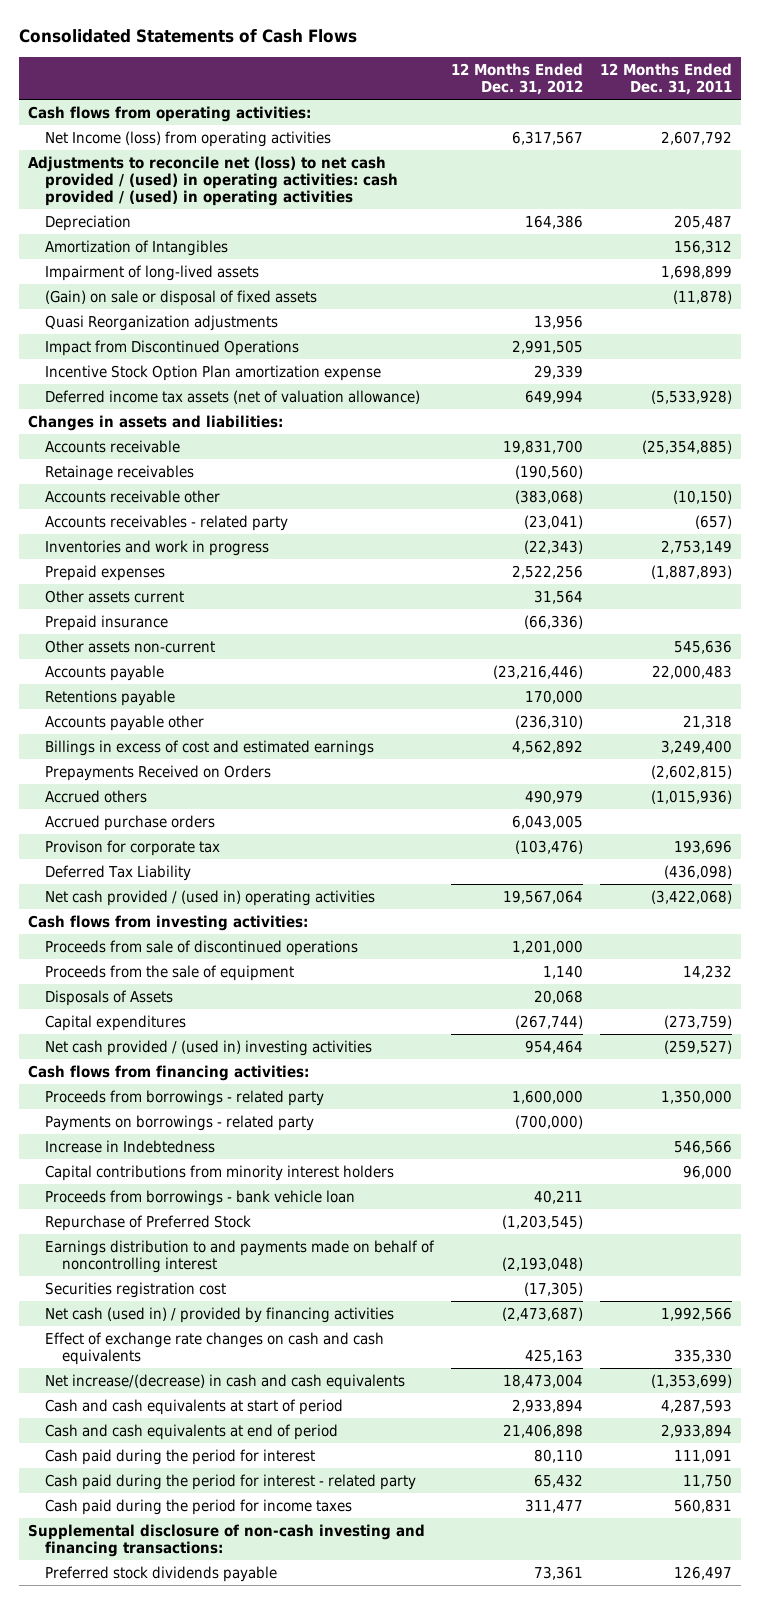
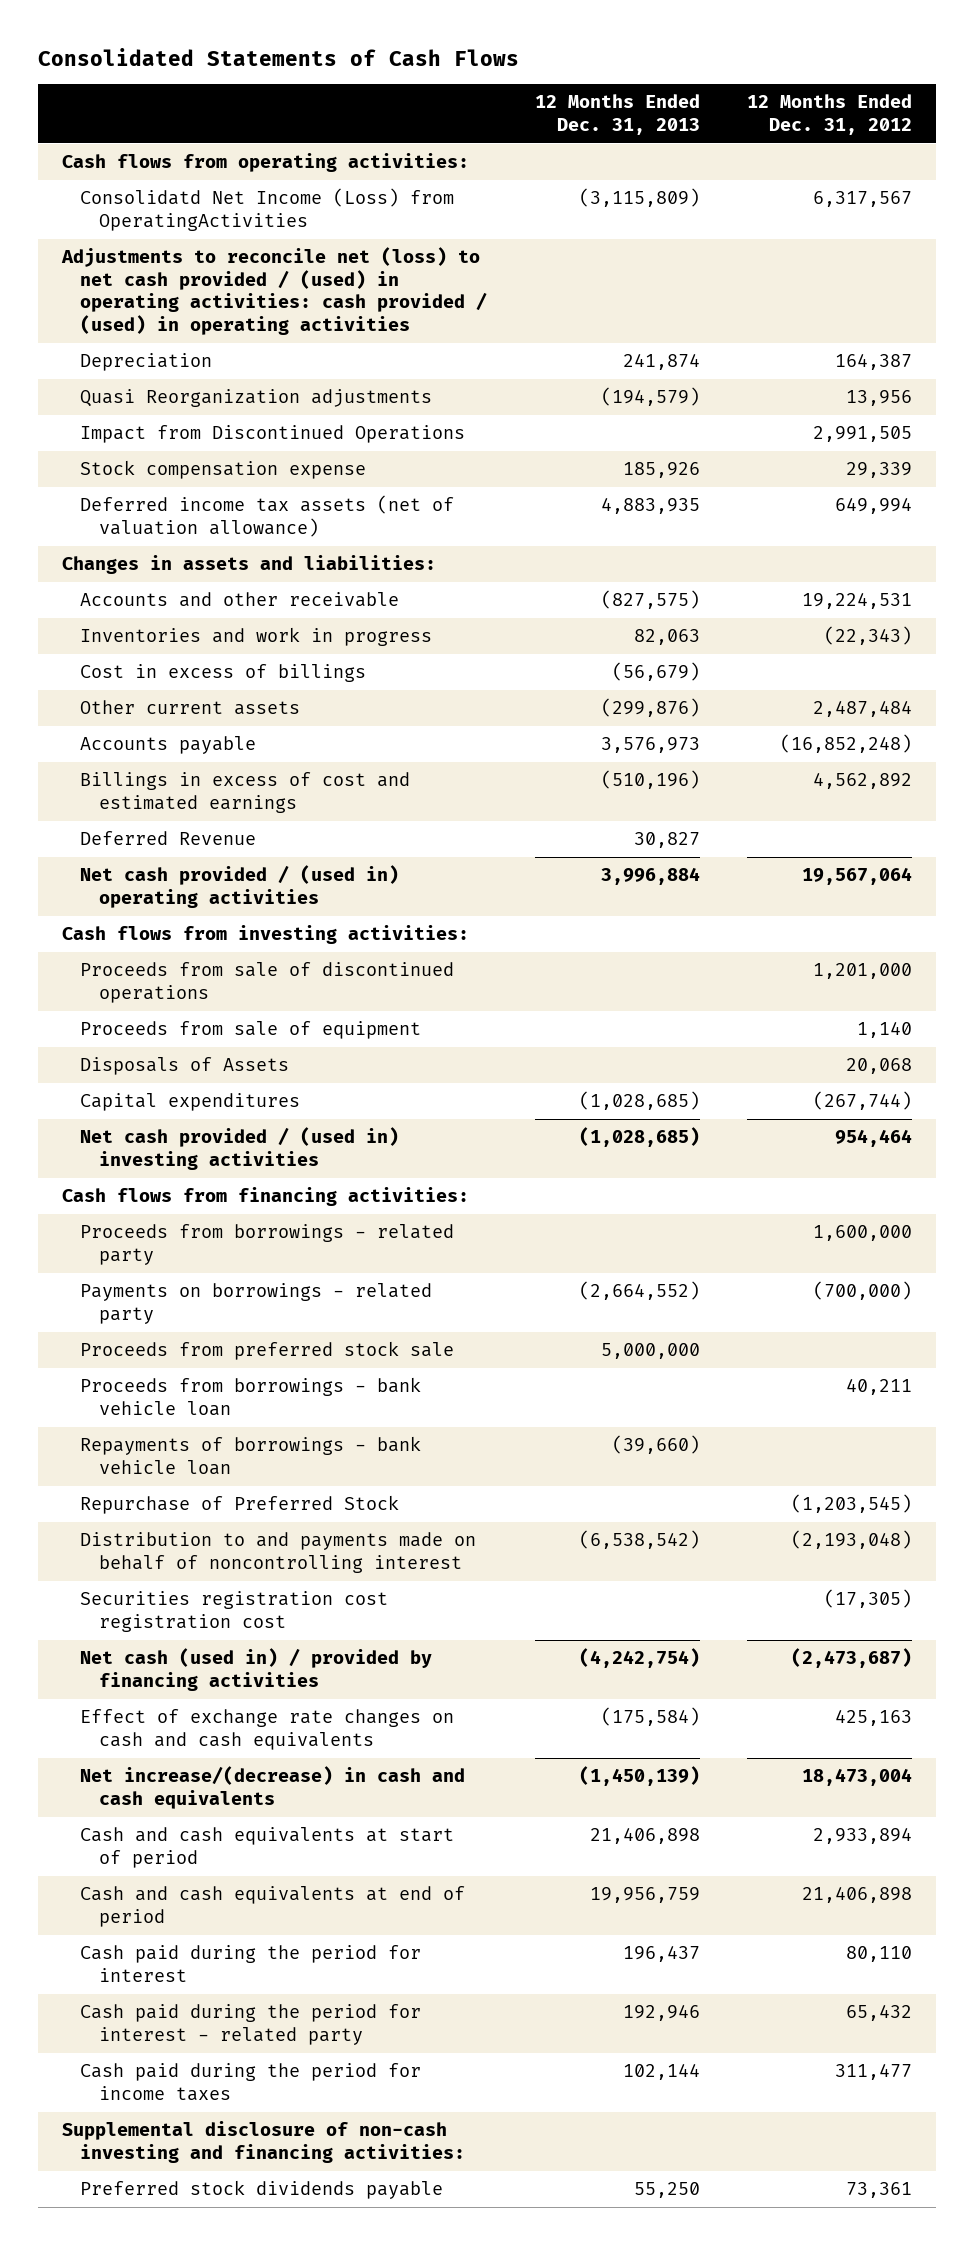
[600,62,733,96] 12 Months Ended Dec. 31, 2011 -> none
none -> [534,94,700,135] 12 Months Ended Dec. 31, 2013
[45,130,332,147] Net Income (loss) from operating activities -> [80,188,455,231] Consolidatd Net Income (Loss) from OperatingActivities
[45,239,229,256] Amortization of Intangibles -> none
[45,264,260,281] Impairment of long-lived assets -> none
[45,289,318,306] (Gain) on sale or disposal of fixed assets -> none
[525,214,584,229] 164,386 -> [835,354,913,371] 164,387
[45,364,382,381] Incentive Stock Option Plan amortization expense -> [80,460,367,480] Stock compensation expense
[45,439,181,453] Accounts receivable -> none
[45,464,195,481] Retainage receivables -> none
[45,514,289,531] Accounts receivables - related party -> none
[45,489,221,503] Accounts receivable other -> [80,592,400,608] Accounts and other receivable
[515,489,584,504] (383,068) -> [802,593,913,610] 19,224,531
[45,564,166,581] Prepaid expenses -> none
[45,614,169,631] Prepaid insurance -> none
[45,639,216,653] Other assets non-current -> none
[45,689,176,706] Retentions payable -> none
[45,714,205,731] Accounts payable other -> none
none -> [80,664,367,683] Cost in excess of billings
[45,589,185,603] Other assets current -> [80,700,301,716] Other current assets
[534,589,584,604] 31,564 -> [813,701,913,718] 2,487,484
[493,664,584,679] (23,216,446) -> [780,734,913,754] (16,852,248)
[45,789,148,803] Accrued others -> none
[45,814,216,831] Accrued purchase orders -> none
[45,839,221,856] Provison for corporate tax -> none
[45,864,192,881] Deferred Tax Liability -> none
[45,764,272,781] Prepayments Received on Orders -> [80,831,257,846] Deferred Revenue
[45,964,295,981] Proceeds from the sale of equipment -> [80,1021,422,1040] Proceeds from sale of equipment
[45,1139,216,1153] Increase in Indebtedness -> none
[45,1164,395,1181] Capital contributions from minority interest holders -> none
none -> [80,1341,455,1361] Proceeds from preferred stock sale
none -> [80,1436,422,1475] Repayments of borrowings - bank vehicle loan
[45,1239,436,1274] Earnings distribution to and payments made on behalf of noncontrolling interest -> [80,1532,477,1573] Distribution to and payments made on behalf of noncontrolling interest
[45,1281,227,1298] Securities registration cost -> [80,1591,389,1632] Securities registration cost registration cost
[28,1523,426,1558] Supplemental disclosure of non-cash investing and financing transactions: -> [62,2121,466,2163] Supplemental disclosure of non-cash investing and financing activities:

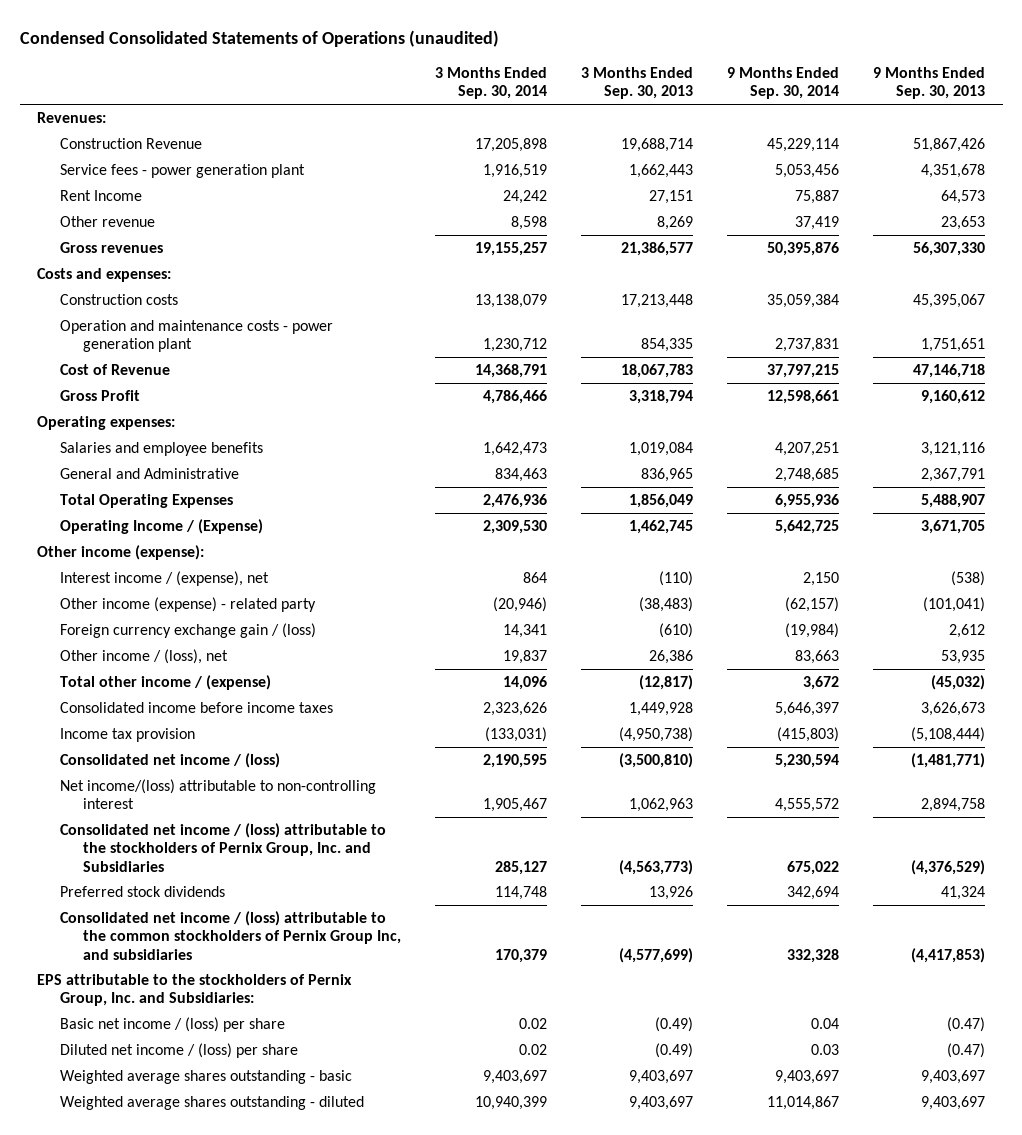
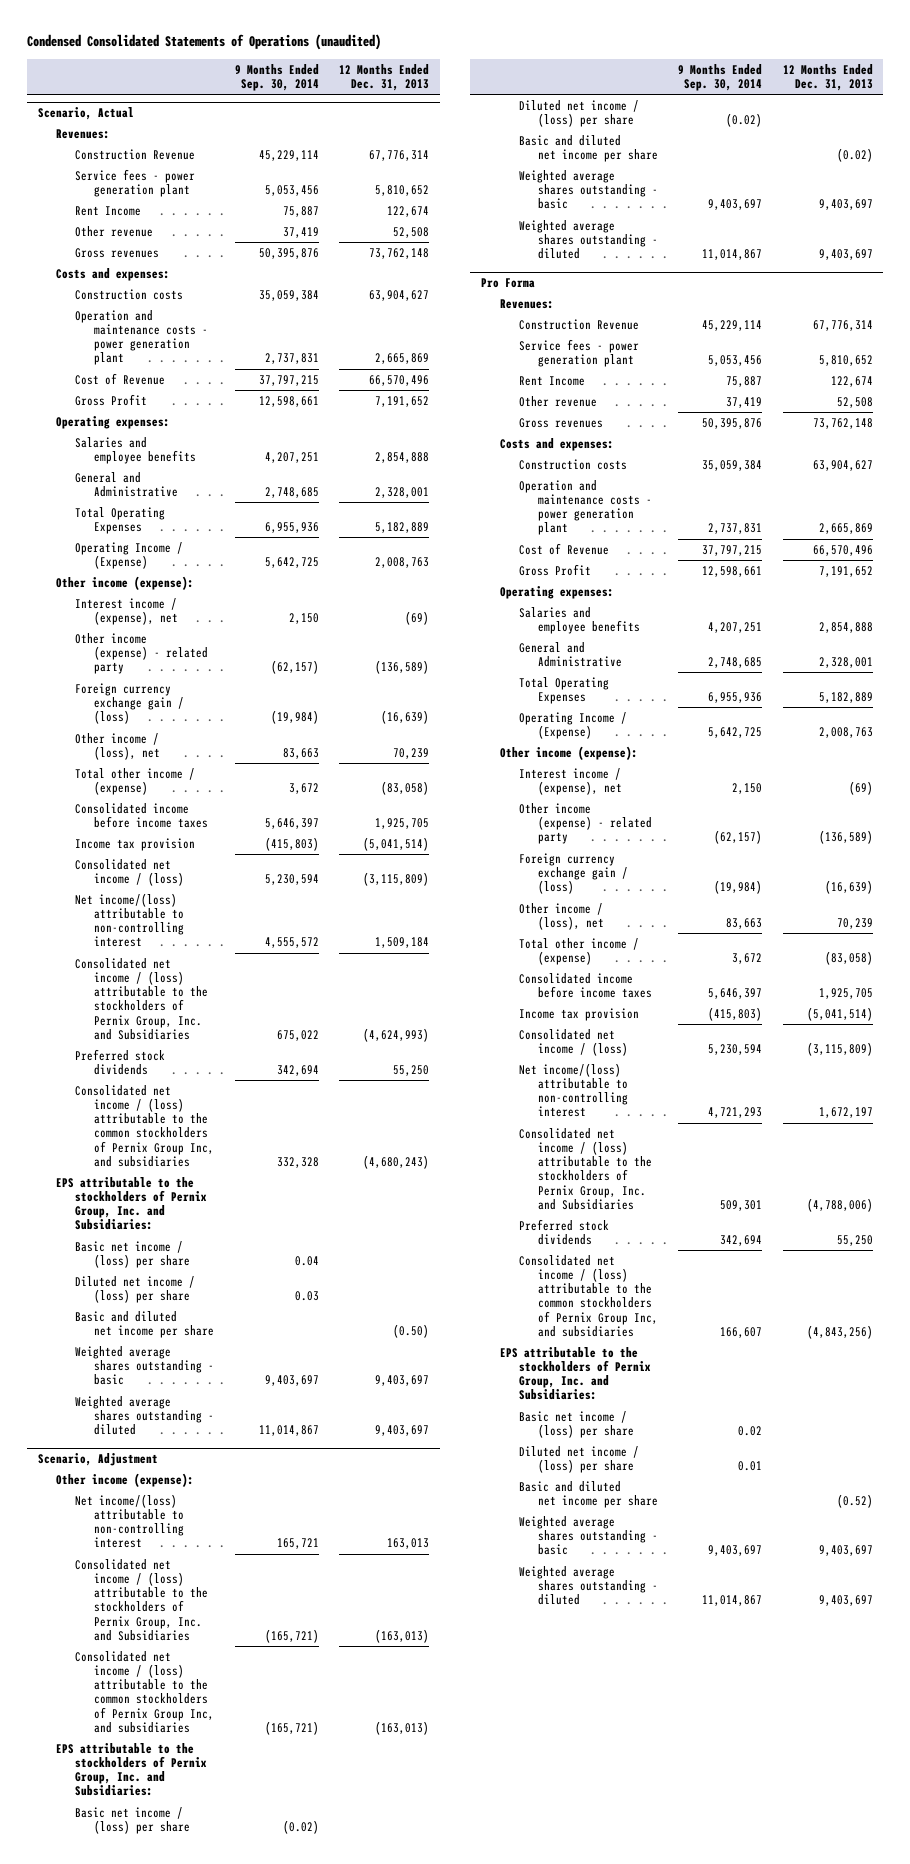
[435,66,548,100] 3 Months Ended Sep. 30, 2014 -> none
[581,66,694,100] 3 Months Ended Sep. 30, 2013 -> none
[873,66,986,100] 9 Months Ended Sep. 30, 2013 -> none
none -> [339,63,430,91] 12 Months Ended Dec. 31, 2013
none -> [37,106,134,120] Scenario, Actual
none -> [75,1310,215,1339] Basic and diluted net income per share
none -> [37,1452,158,1466] Scenario, Adjustment
none -> [56,1472,195,1487] Other income (expense):
none -> [75,1493,185,1549] Net income/(loss) attributable to non-controlling interest
none -> [75,1558,209,1641] Consolidated net income / (loss) attributable to the stockholders of Pernix Group, Inc. and Subsidiaries
none -> [75,1650,215,1733] Consolidated net income / (loss) attributable to the common stockholders of Pernix Group Inc, and subsidiaries
none -> [56,1742,208,1797] EPS attributable to the stockholders of Pernix Group, Inc. and Subsidiaries:
none -> [75,1806,191,1835] Basic net income / (loss) per share
none -> [518,99,639,128] Diluted net income / (loss) per share
none -> [518,134,658,163] Basic and diluted net income per share
none -> [518,169,658,210] Weighted average shares outstanding - basic
none -> [518,219,658,260] Weighted average shares outstanding - diluted
none -> [480,277,535,288] Pro Forma
none -> [499,298,554,309] Revenues:
none -> [518,318,639,330] Construction Revenue
none -> [518,338,639,368] Service fees - power generation plant
none -> [518,375,585,386] Rent Income
none -> [518,395,597,407] Other revenue
none -> [518,417,603,428] Gross revenues
none -> [499,437,614,451] Costs and expenses:
none -> [518,458,627,470] Construction costs
none -> [518,479,652,536] Operation and maintenance costs - power generation plant
none -> [518,542,609,555] Cost of Revenue
none -> [518,563,591,576] Gross Profit
none -> [499,585,614,599] Operating expenses:
none -> [518,606,640,635] Salaries and employee benefits
none -> [518,641,622,668] General and Administrative
none -> [518,676,609,705] Total Operating Expenses
none -> [518,711,627,740] Operating Income / (Expense)
none -> [499,745,638,760] Other income (expense):
none -> [518,767,622,796] Interest income / (expense), net
none -> [518,802,652,845] Other income (expense) - related party
none -> [518,852,628,895] Foreign currency exchange gain / (loss)
none -> [518,902,604,931] Other income / (loss), net
none -> [518,937,639,966] Total other income / (expense)
none -> [518,972,652,999] Consolidated income before income taxes
none -> [518,1007,639,1021] Income tax provision
none -> [518,1028,628,1057] Consolidated net income / (loss)
none -> [518,1062,628,1118] Net income/(loss) attributable to non-controlling interest
none -> [518,1127,652,1210] Consolidated net income / (loss) attributable to the stockholders of Pernix Group, Inc. and Subsidiaries
none -> [518,1218,609,1246] Preferred stock dividends
none -> [518,1254,658,1337] Consolidated net income / (loss) attributable to the common stockholders of Pernix Group Inc, and subsidiaries
none -> [499,1346,651,1401] EPS attributable to the stockholders of Pernix Group, Inc. and Subsidiaries:
none -> [518,1410,634,1439] Basic net income / (loss) per share
none -> [518,1445,639,1474] Diluted net income / (loss) per share
none -> [518,1480,658,1509] Basic and diluted net income per share
none -> [518,1515,658,1556] Weighted average shares outstanding - basic
none -> [518,1565,658,1606] Weighted average shares outstanding - diluted

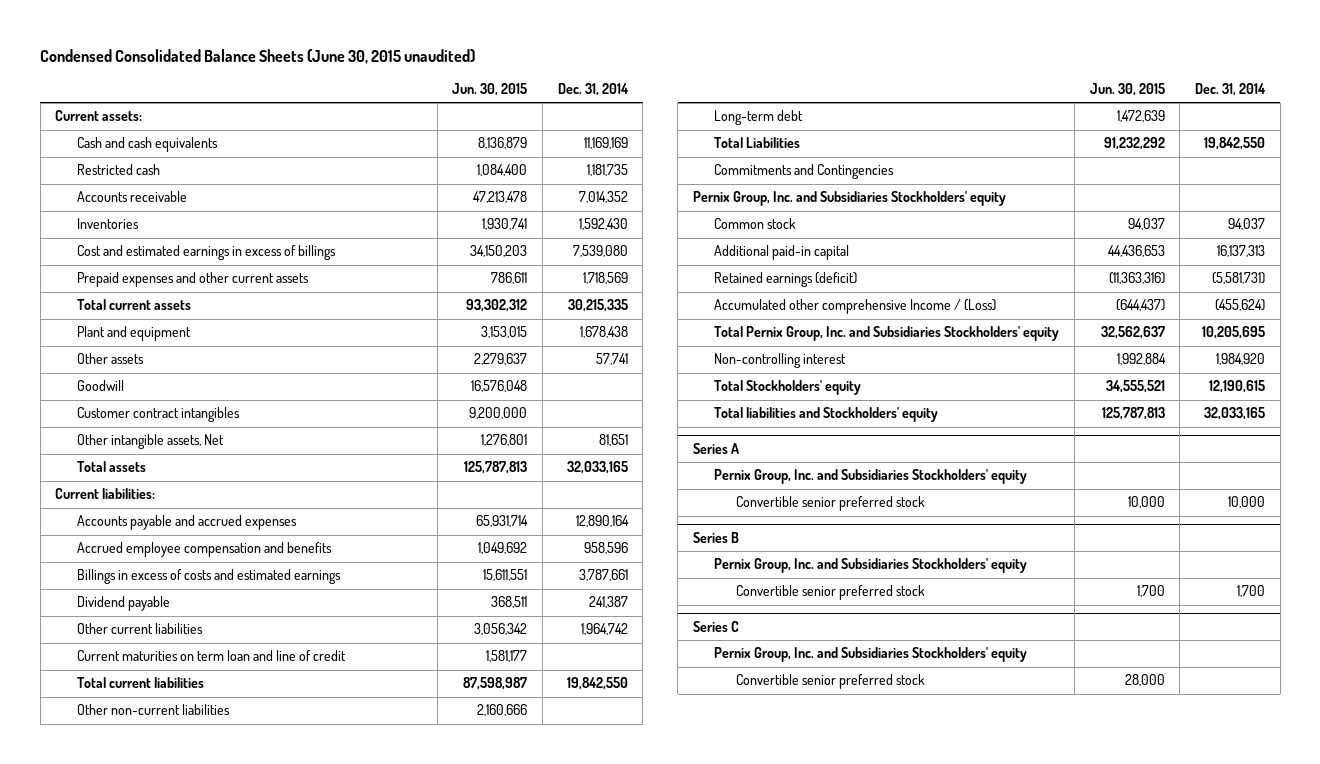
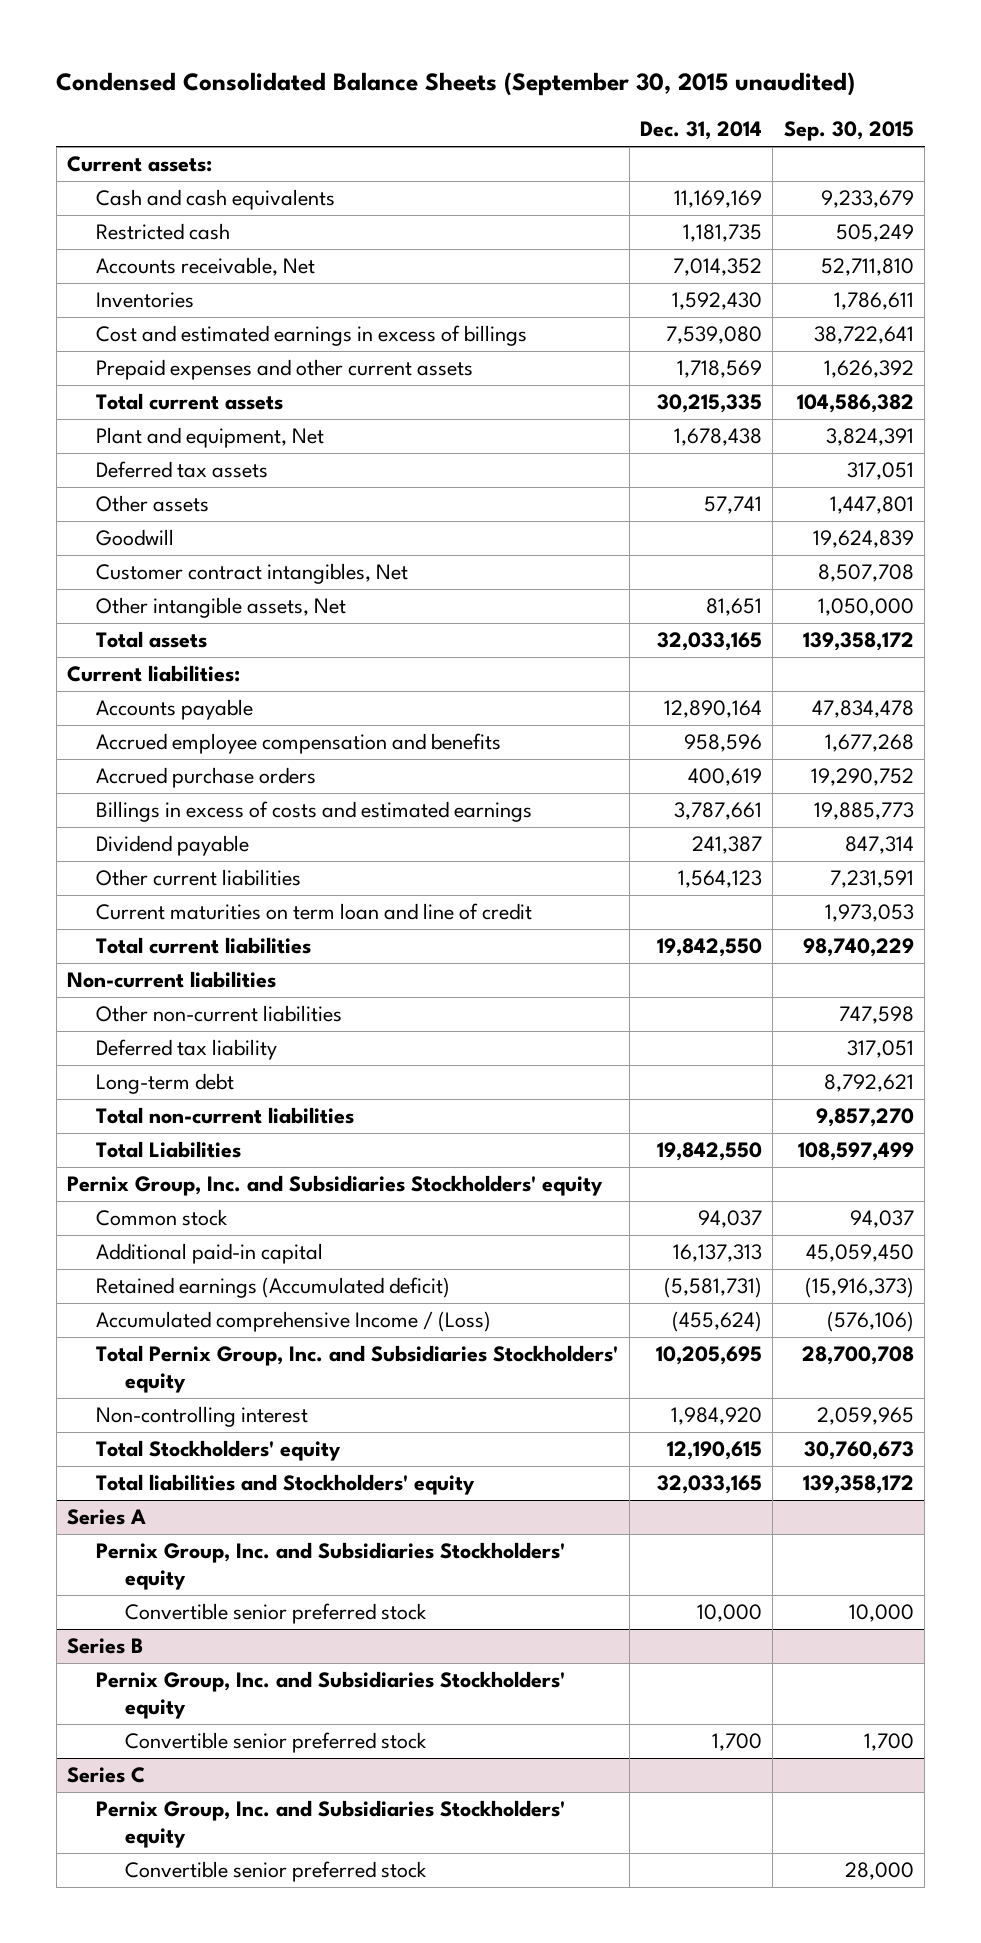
[40,48,476,64] Condensed Consolidated Balance Sheets (June 30, 2015 unaudited) -> [56,72,856,97] Condensed Consolidated Balance Sheets (September 30, 2015 unaudited)
[452,83,528,97] Jun. 30, 2015 -> none
none -> [783,121,914,142] Sep. 30, 2015
[76,191,187,203] Accounts receivable -> [96,257,316,277] Accounts receivable, Net
[76,326,191,342] Plant and equipment -> [96,427,325,449] Plant and equipment, Net
none -> [96,461,269,479] Deferred tax assets
[76,407,240,423] Customer contract intangibles -> [96,563,409,585] Customer contract intangibles, Net
[76,515,297,531] Accounts payable and accrued expenses -> [96,699,254,721] Accounts payable
none -> [96,767,317,789] Accrued purchase orders
[580,623,628,636] 1,964,742 -> [677,870,762,889] 1,564,123
none -> [67,971,277,989] Non-current liabilities
none -> [96,1039,278,1061] Deferred tax liability
none -> [96,1107,355,1125] Total non-current liabilities
[714,164,895,180] Commitments and Contingencies -> none
[714,272,858,288] Retained earnings (deficit) -> [96,1277,451,1299] Retained earnings (Accumulated deficit)
[714,299,997,315] Accumulated other comprehensive Income / (Loss) -> [96,1311,492,1333] Accumulated comprehensive Income / (Loss)

